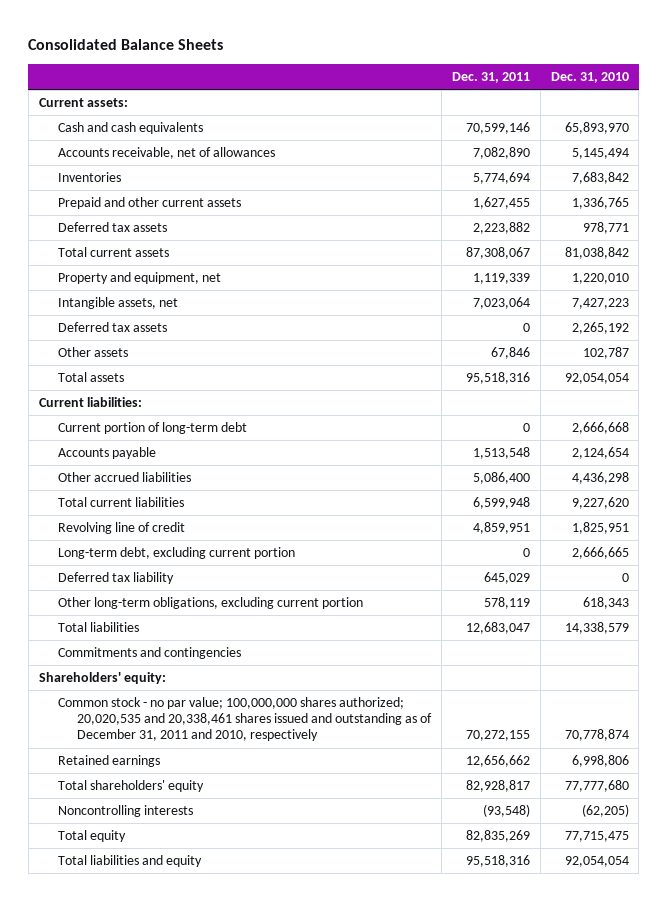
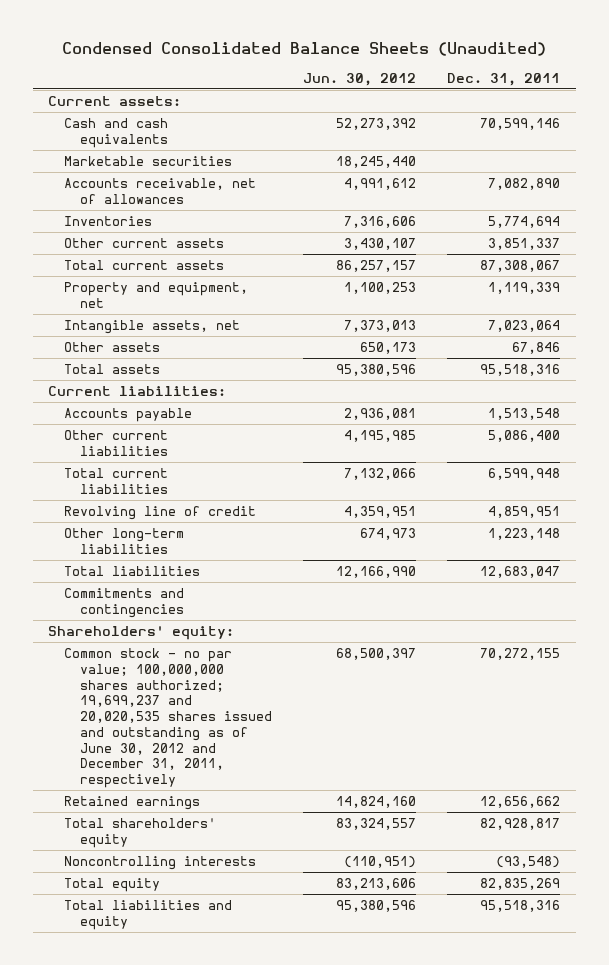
[28,39,224,51] Consolidated Balance Sheets -> [62,41,547,56] Condensed Consolidated Balance Sheets (Unaudited)
[550,72,629,84] Dec. 31, 2010 -> none
none -> [303,72,417,86] Jun. 30, 2012
none -> [64,156,233,167] Marketable securities
[57,222,167,233] Deferred tax assets -> none
[57,197,241,210] Prepaid and other current assets -> [64,238,225,249] Other current assets
[472,197,530,210] 1,627,455 -> [488,238,561,251] 3,851,337
[57,322,167,333] Deferred tax assets -> none
[57,422,247,435] Current portion of long-term debt -> none
[57,472,191,483] Other accrued liabilities -> [64,430,169,456] Other current liabilities
[57,547,295,560] Long-term debt, excluding current portion -> none
[57,572,174,585] Deferred tax liability -> none
[57,597,363,610] Other long-term obligations, excluding current portion -> [64,528,185,554] Other long-term liabilities
[483,597,530,610] 578,119 -> [488,528,561,541] 1,223,148
[57,697,433,742] Common stock - no par value; 100,000,000 shares authorized; 20,020,535 and 20,338,461 shares issued and outstanding as of December 31, 2011 and 2010, respectively -> [64,648,273,789] Common stock - no par value; 100,000,000 shares authorized; 19,699,237 and 20,020,535 shares issued and outstanding as of June 30, 2012 and December 31, 2011, respectively

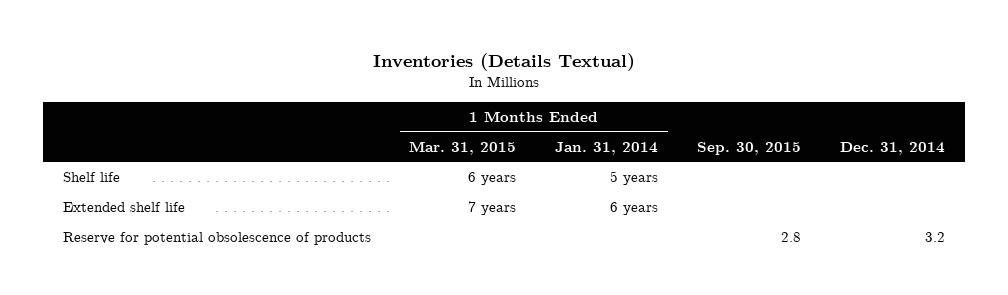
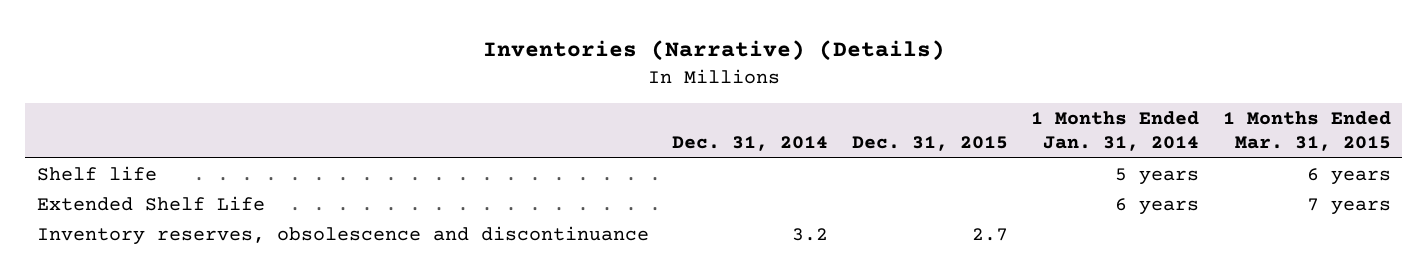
[372,52,635,71] Inventories (Details Textual) -> [482,40,945,62] Inventories (Narrative) (Details)
[697,141,802,155] Sep. 30, 2015 -> none
none -> [851,136,1008,152] Dec. 31, 2015
[62,201,185,212] Extended shelf life -> [37,195,266,211] Extended Shelf Life
[62,231,371,245] Reserve for potential obsolescence of products -> [37,225,650,245] Inventory reserves, obsolescence and discontinuance

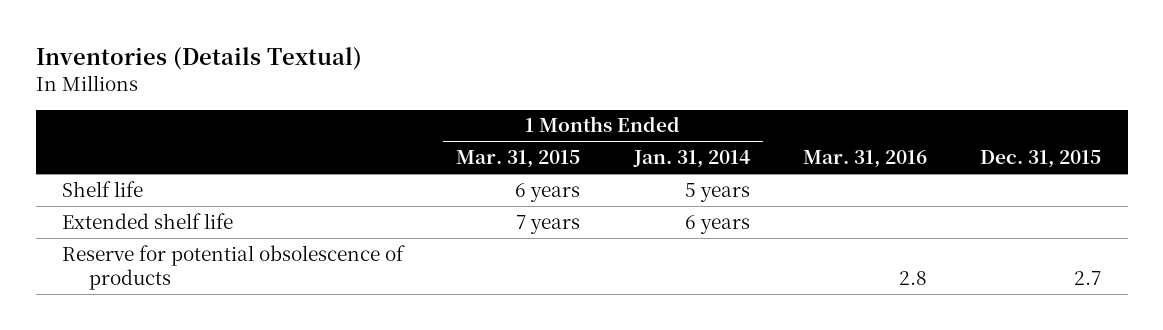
[482,40,945,62] Inventories (Narrative) (Details) -> [35,46,362,70] Inventories (Details Textual)
[672,136,829,152] Dec. 31, 2014 -> none
none -> [802,150,927,169] Mar. 31, 2016
[37,195,266,211] Extended Shelf Life -> [62,212,234,229] Extended shelf life
[37,225,650,245] Inventory reserves, obsolescence and discontinuance -> [62,244,406,290] Reserve for potential obsolescence of products

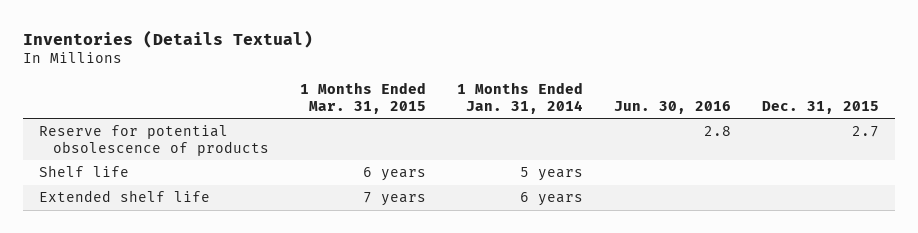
[802,150,927,169] Mar. 31, 2016 -> none
none -> [614,100,732,114] Jun. 30, 2016
[62,244,406,290] Reserve for potential obsolescence of products -> [38,125,269,156] Reserve for potential obsolescence of products

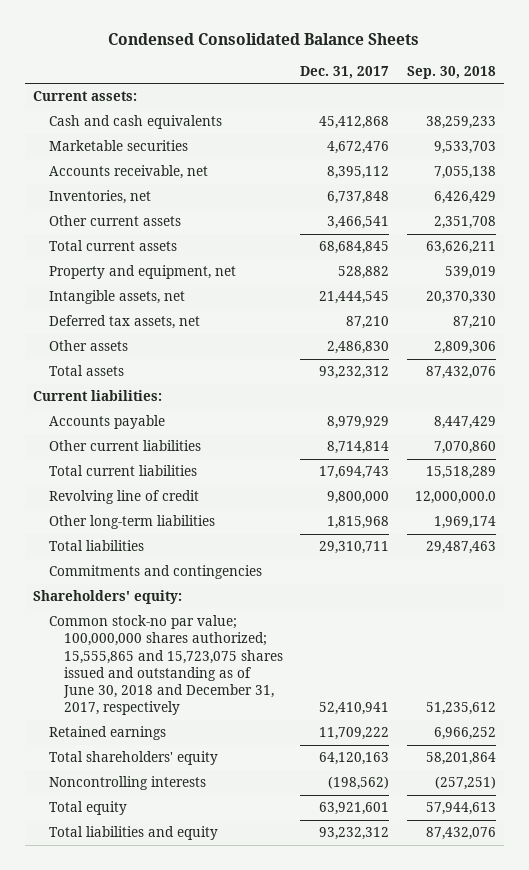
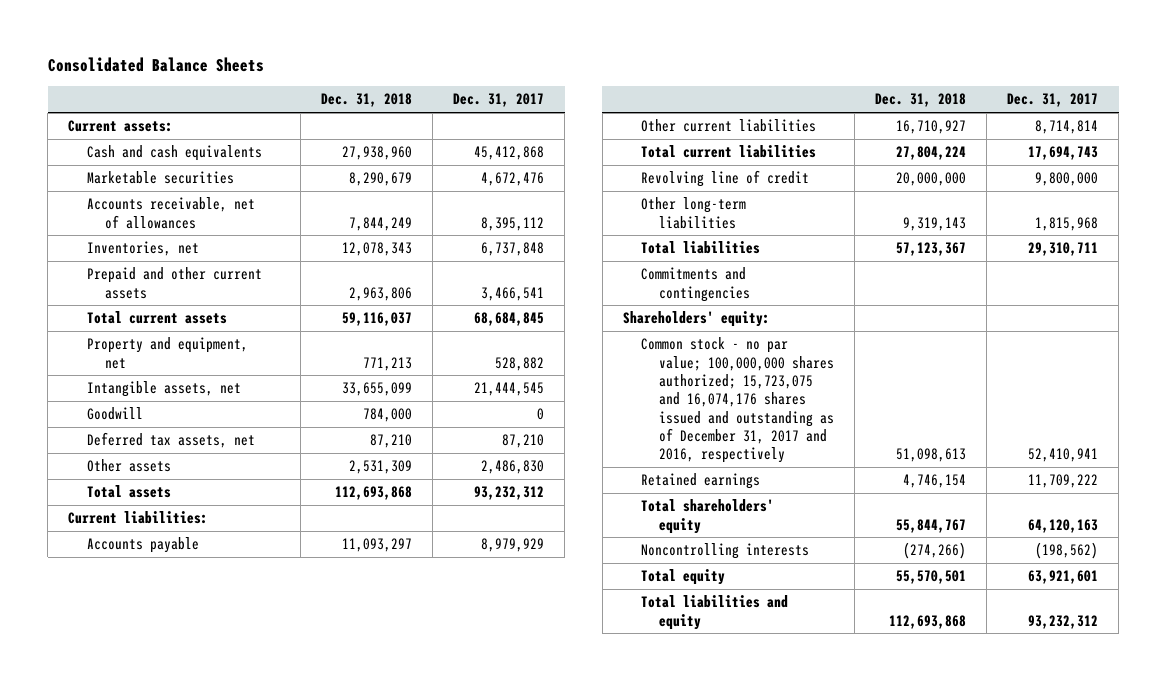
[108,33,420,46] Condensed Consolidated Balance Sheets -> [47,57,264,73] Consolidated Balance Sheets
[406,65,496,79] Sep. 30, 2018 -> none
none -> [320,93,412,108] Dec. 31, 2018
[48,165,208,180] Accounts receivable, net -> [86,197,255,229] Accounts receivable, net of allowances
[48,215,181,227] Other current assets -> [86,267,262,299] Prepaid and other current assets
none -> [86,407,143,421] Goodwill
[48,615,284,716] Common stock-no par value; 100,000,000 shares authorized; 15,555,865 and 15,723,075 shares issued and outstanding as of June 30, 2018 and December 31, 2017, respectively -> [640,337,835,464] Common stock - no par value; 100,000,000 shares authorized; 15,723,075 and 16,074,176 shares issued and outstanding as of December 31, 2017 and 2016, respectively

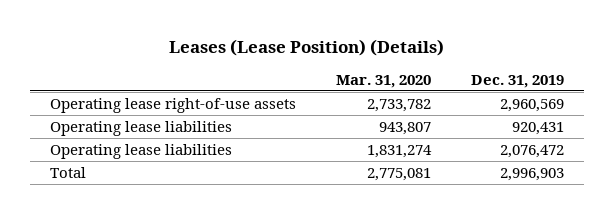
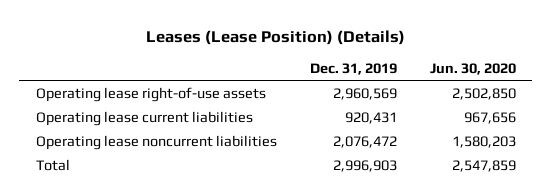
[335,74,431,88] Mar. 31, 2020 -> none
none -> [429,62,516,75] Jun. 30, 2020
[50,120,233,136] Operating lease liabilities -> [35,110,253,126] Operating lease current liabilities
[50,143,233,159] Operating lease liabilities -> [35,134,277,150] Operating lease noncurrent liabilities

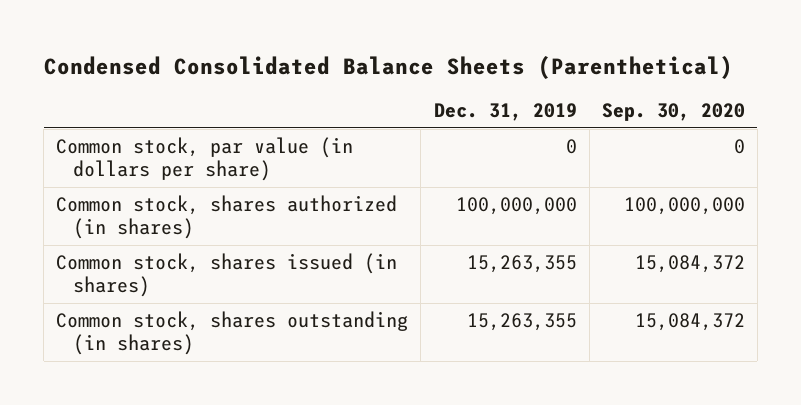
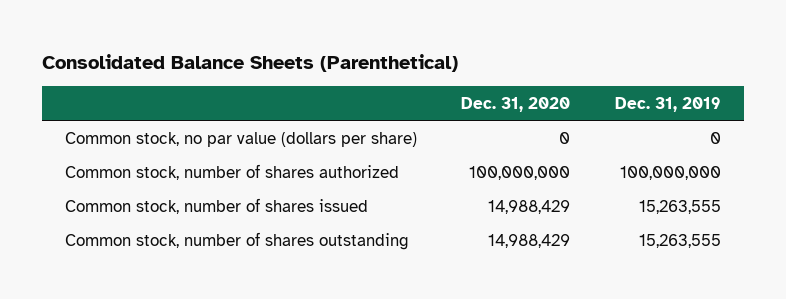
[43,55,733,79] Condensed Consolidated Balance Sheets (Parenthetical) -> [42,54,459,73] Consolidated Balance Sheets (Parenthetical)
[601,103,745,122] Sep. 30, 2020 -> none
none -> [461,97,571,113] Dec. 31, 2020
[56,137,354,182] Common stock, par value (in dollars per share) -> [64,131,417,147] Common stock, no par value (dollars per share)
[56,195,398,240] Common stock, shares authorized (in shares) -> [64,163,399,180] Common stock, number of shares authorized
[56,253,398,298] Common stock, shares issued (in shares) -> [64,197,368,214] Common stock, number of shares issued
[466,255,577,274] 15,263,355 -> [639,199,722,214] 15,263,555
[56,311,409,356] Common stock, shares outstanding (in shares) -> [64,231,409,250] Common stock, number of shares outstanding
[466,313,577,332] 15,263,355 -> [639,233,722,248] 15,263,555

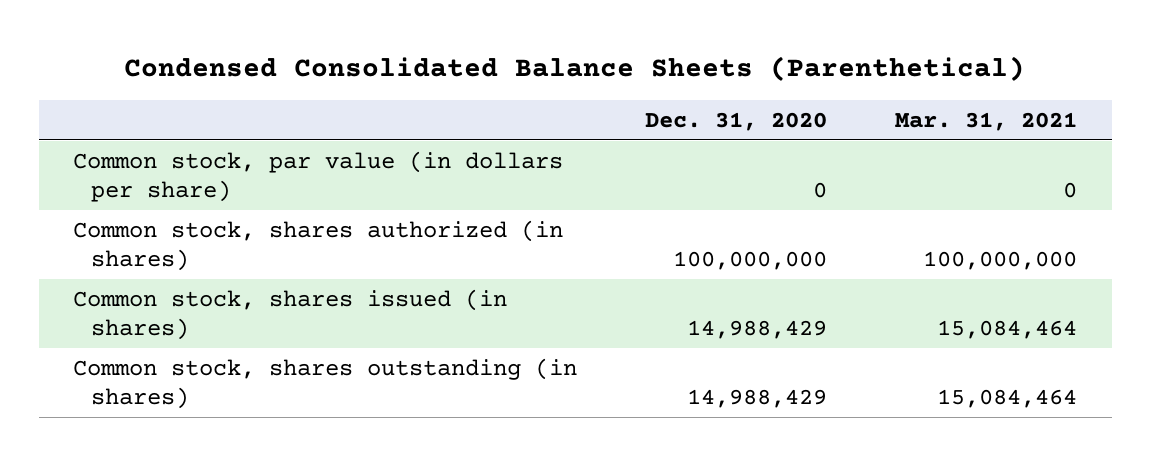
[42,54,459,73] Consolidated Balance Sheets (Parenthetical) -> [124,56,1026,82] Condensed Consolidated Balance Sheets (Parenthetical)
[615,97,722,113] Dec. 31, 2019 -> none
none -> [895,112,1078,132] Mar. 31, 2021
[64,131,417,147] Common stock, no par value (dollars per share) -> [72,150,563,203] Common stock, par value (in dollars per share)
[64,163,399,180] Common stock, number of shares authorized -> [72,219,563,272] Common stock, shares authorized (in shares)
[64,197,368,214] Common stock, number of shares issued -> [72,288,507,341] Common stock, shares issued (in shares)
[64,231,409,250] Common stock, number of shares outstanding -> [72,357,577,410] Common stock, shares outstanding (in shares)

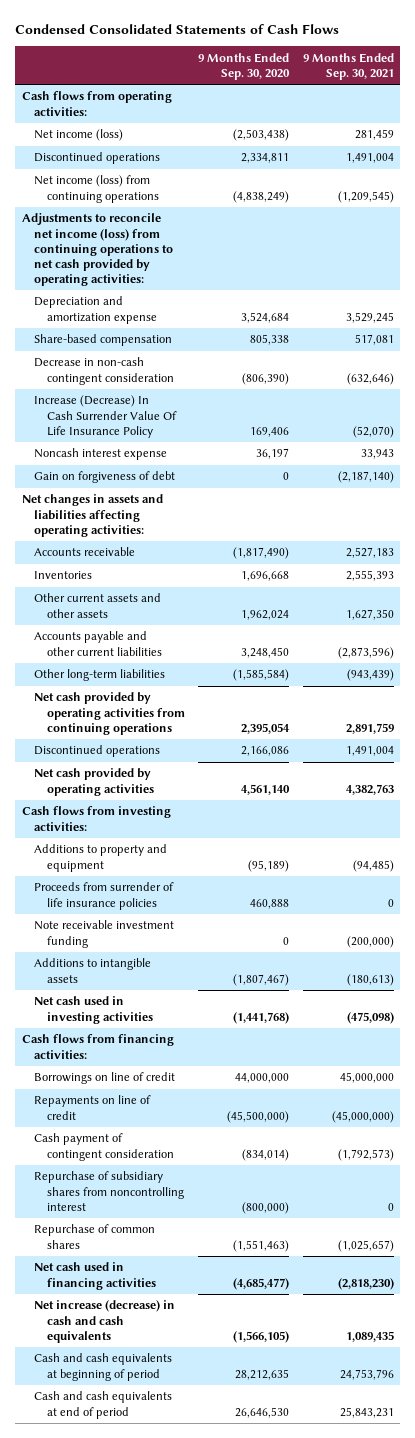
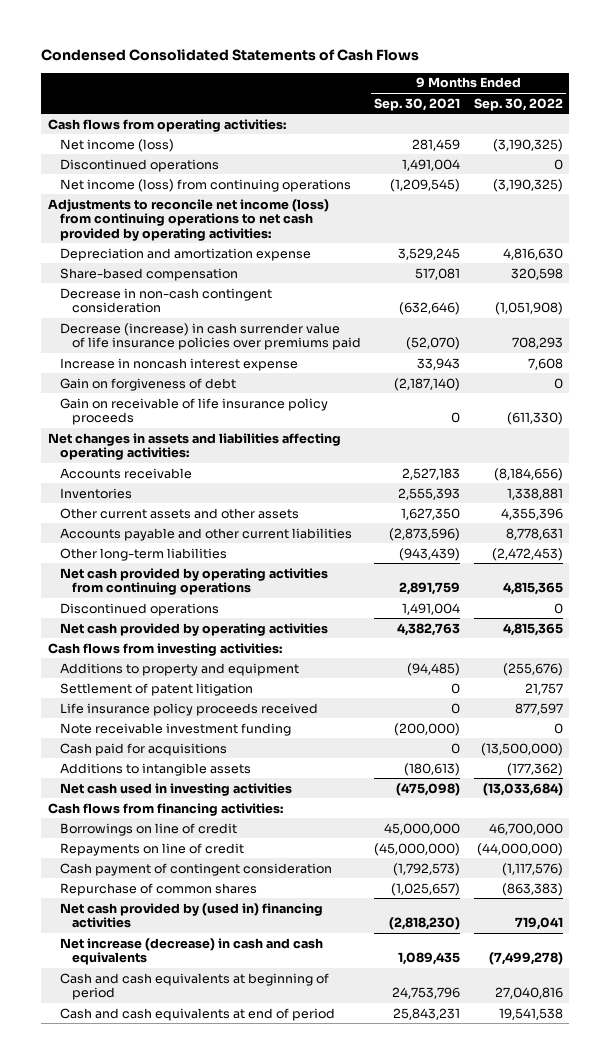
[198,52,291,80] 9 Months Ended Sep. 30, 2020 -> none
none -> [473,97,563,111] Sep. 30, 2022
[34,395,177,438] Increase (Decrease) In Cash Surrender Value Of Life Insurance Policy -> [59,322,362,351] Decrease (increase) in cash surrender value of life insurance policies over premiums paid
[34,448,168,461] Noncash interest expense -> [59,357,298,371] Increase in noncash interest expense
none -> [59,397,328,426] Gain on receivable of life insurance policy proceeds
[34,882,175,910] Proceeds from surrender of life insurance policies -> none
none -> [59,682,253,696] Settlement of patent litigation
none -> [59,702,318,716] Life insurance policy proceeds received
none -> [59,742,227,756] Cash paid for acquisitions
[34,1171,184,1211] Repurchase of subsidiary shares from noncontrolling interest -> none
[34,1262,156,1290] Net cash used in financing activities -> [59,902,323,929] Net cash provided by (used in) financing activities

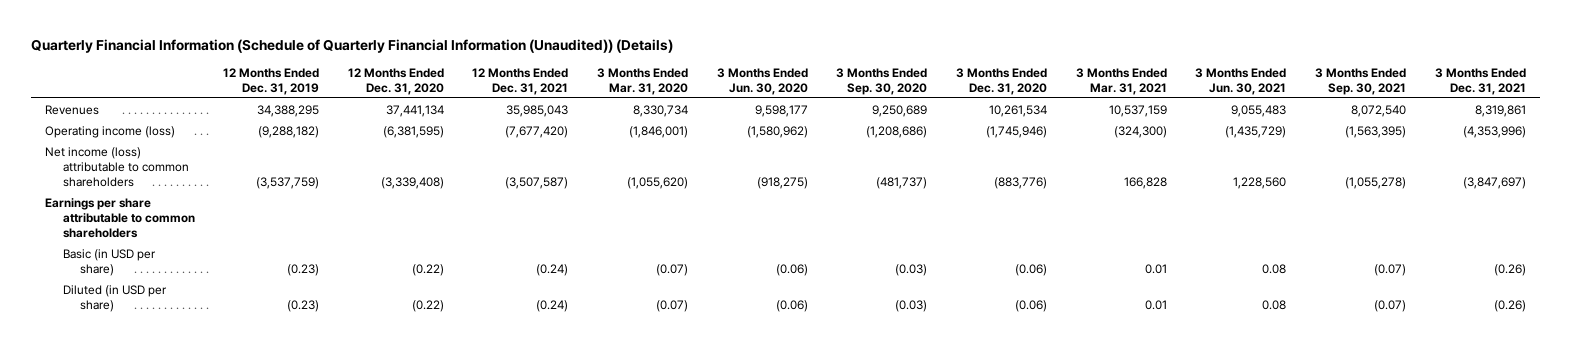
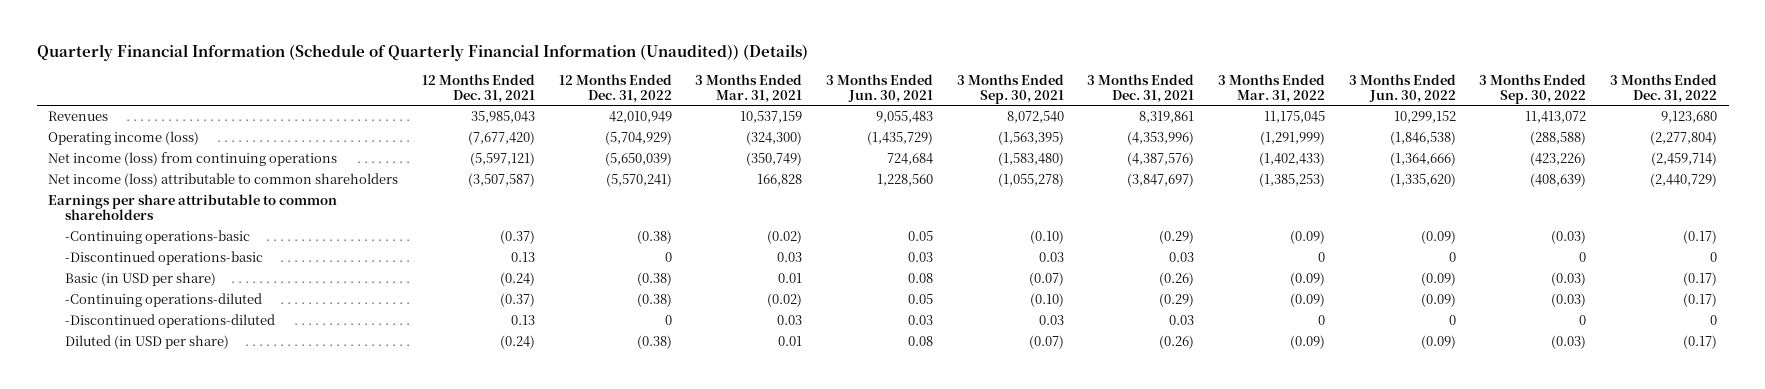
[223,67,320,95] 12 Months Ended Dec. 31, 2019 -> none
[347,67,444,95] 12 Months Ended Dec. 31, 2020 -> none
[597,67,689,95] 3 Months Ended Mar. 31, 2020 -> none
[716,67,808,95] 3 Months Ended Jun. 30, 2020 -> none
[836,67,928,95] 3 Months Ended Sep. 30, 2020 -> none
[956,67,1048,95] 3 Months Ended Dec. 31, 2020 -> none
none -> [558,73,672,103] 12 Months Ended Dec. 31, 2022
none -> [1218,73,1326,103] 3 Months Ended Mar. 31, 2022
none -> [1348,73,1456,103] 3 Months Ended Jun. 30, 2022
none -> [1479,73,1587,104] 3 Months Ended Sep. 30, 2022
none -> [1610,73,1718,103] 3 Months Ended Dec. 31, 2022
none -> [48,152,338,167] Net income (loss) from continuing operations
none -> [64,230,250,245] -Continuing operations-basic
none -> [64,251,263,266] -Discontinued operations-basic
none -> [64,293,262,308] -Continuing operations-diluted
none -> [64,314,275,329] -Discontinued operations-diluted

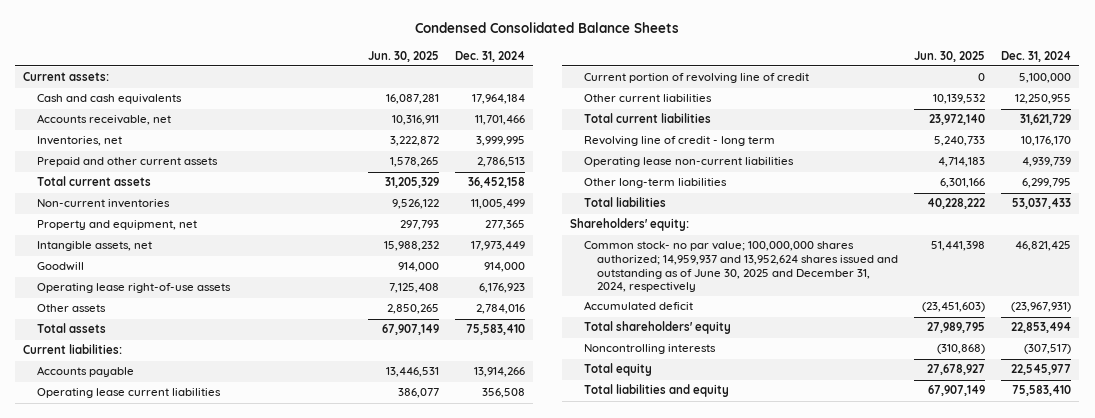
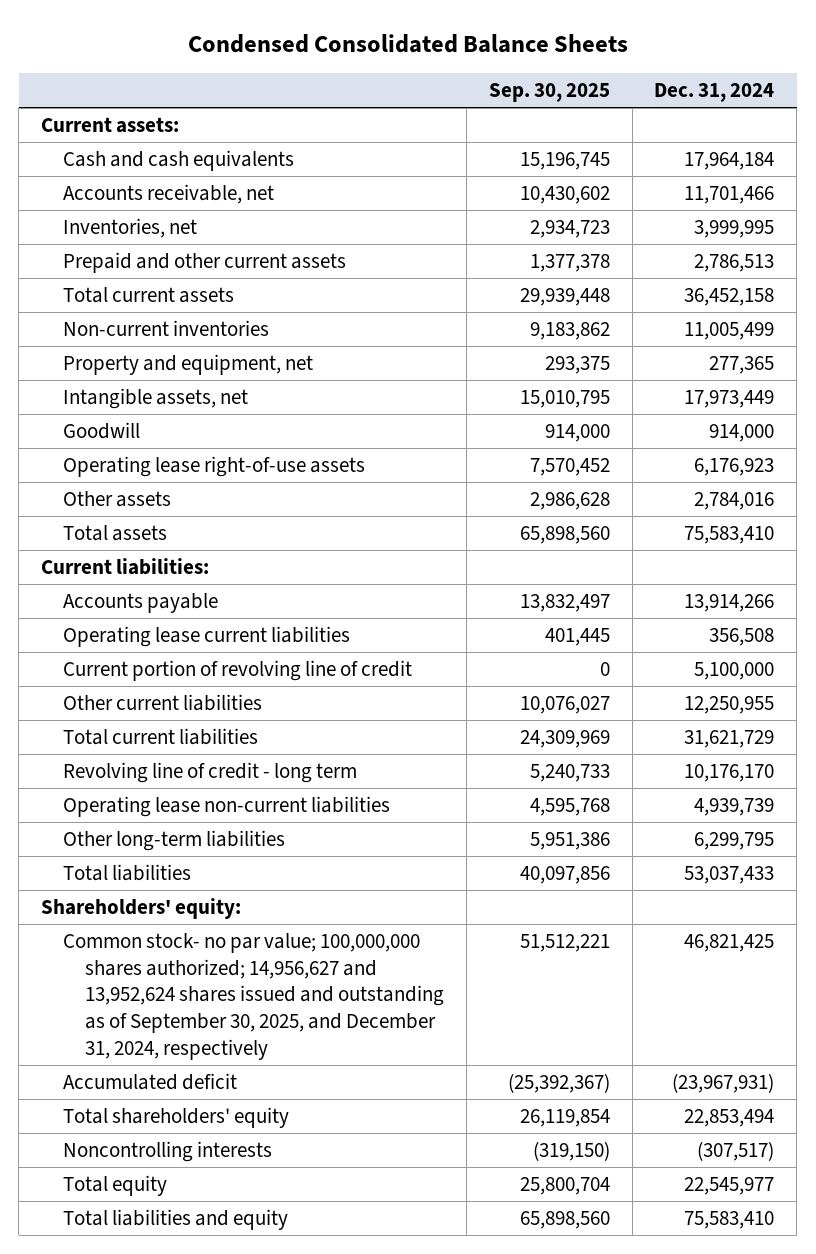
[367,50,439,62] Jun. 30, 2025 -> none
none -> [488,82,610,102] Sep. 30, 2025
[583,241,899,293] Common stock- no par value; 100,000,000 shares authorized; 14,959,937 and 13,952,624 shares issued and outstanding as of June 30, 2025 and December 31, 2024, respectively -> [63,933,445,1060] Common stock- no par value; 100,000,000 shares authorized; 14,956,627 and 13,952,624 shares issued and outstanding as of September 30, 2025, and December 31, 2024, respectively

